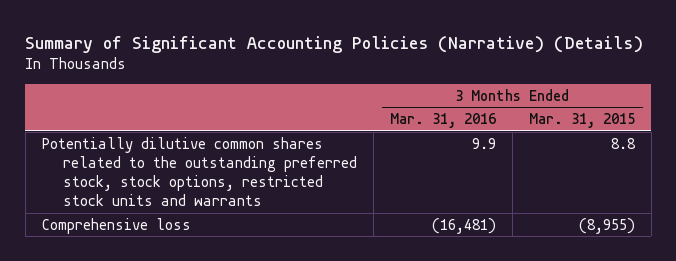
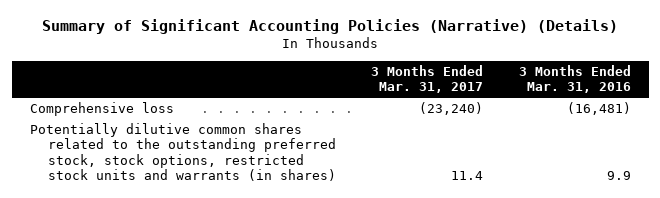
[528,113,635,129] Mar. 31, 2015 -> none
none -> [371,64,484,94] 3 Months Ended Mar. 31, 2017
[41,136,357,207] Potentially dilutive common shares related to the outstanding preferred stock, stock options, restricted stock units and warrants -> none
none -> [29,123,336,181] Potentially dilutive common shares related to the outstanding preferred stock, stock options, restricted stock units and warrants (in shares)

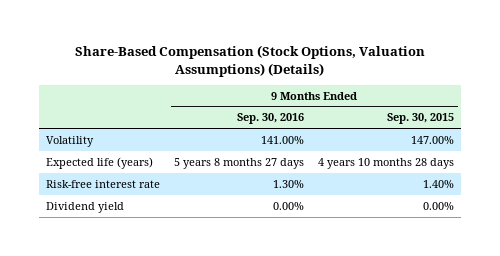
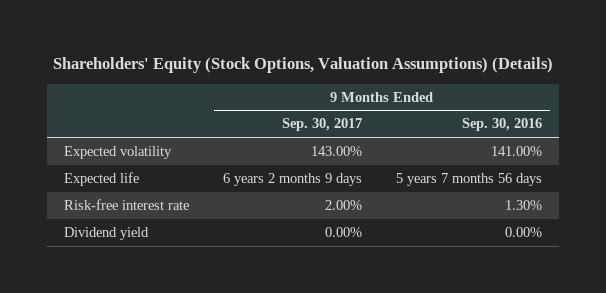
[75,45,426,77] Share-Based Compensation (Stock Options, Valuation Assumptions) (Details) -> [52,57,553,74] Shareholders' Equity (Stock Options, Valuation Assumptions) (Details)
[387,113,455,125] Sep. 30, 2015 -> none
none -> [281,118,362,132] Sep. 30, 2017
[45,135,94,147] Volatility -> [64,145,173,159] Expected volatility
[45,156,153,169] Expected life (years) -> [64,171,140,186] Expected life
[174,157,305,169] 5 years 8 months 27 days -> [395,172,542,186] 5 years 7 months 56 days

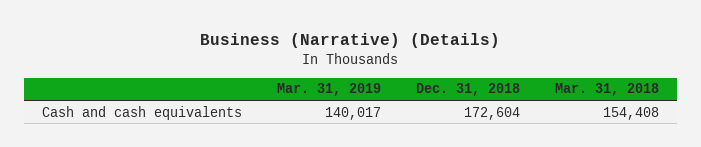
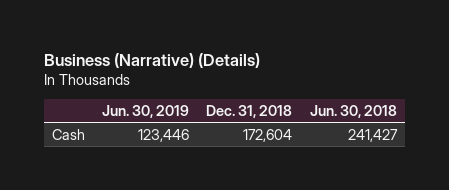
[276,83,381,97] Mar. 31, 2019 -> none
[555,83,660,97] Mar. 31, 2018 -> none
none -> [102,105,190,119] Jun. 30, 2019
none -> [309,105,397,119] Jun. 30, 2018
[41,105,242,120] Cash and cash equivalents -> [52,128,86,140] Cash

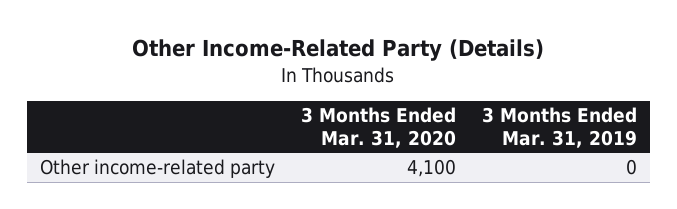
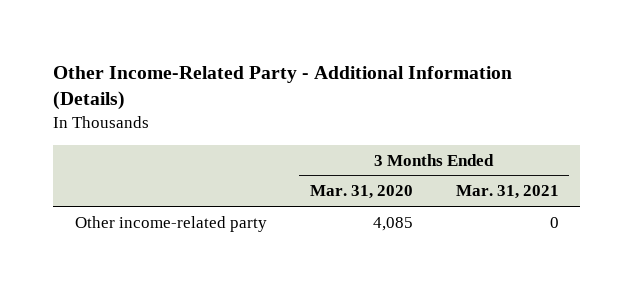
[132,39,545,62] Other Income-Related Party (Details) -> [53,66,513,111] Other Income-Related Party - Additional Information (Details)
[481,107,637,148] 3 Months Ended Mar. 31, 2019 -> none
none -> [455,185,559,200] Mar. 31, 2021
[406,159,456,178] 4,100 -> [372,216,413,231] 4,085

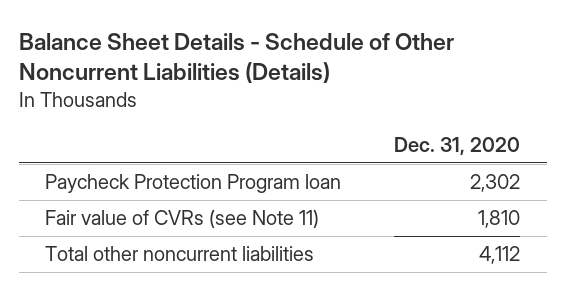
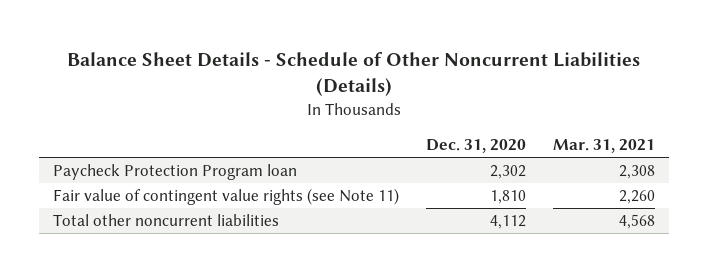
none -> [553,139,656,154] Mar. 31, 2021
[45,209,320,229] Fair value of CVRs (see Note 11) -> [52,187,399,205] Fair value of contingent value rights (see Note 11)

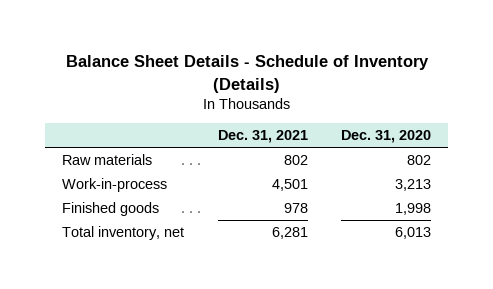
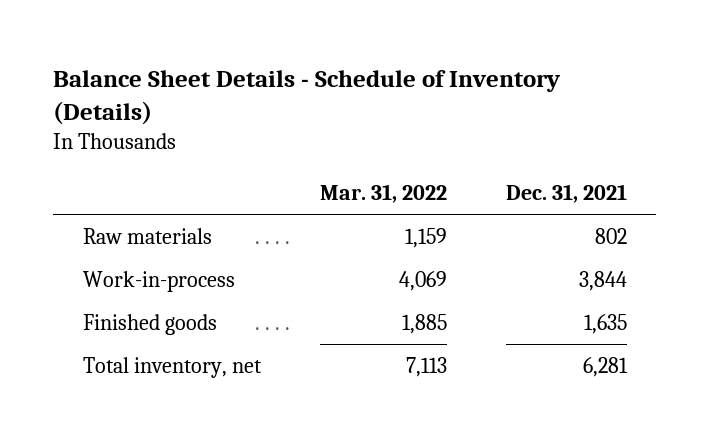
[341,130,432,144] Dec. 31, 2020 -> none
none -> [319,183,447,203] Mar. 31, 2022
[271,178,308,191] 4,501 -> [578,270,627,291] 3,844
[283,202,308,213] 978 -> [583,313,627,334] 1,635

